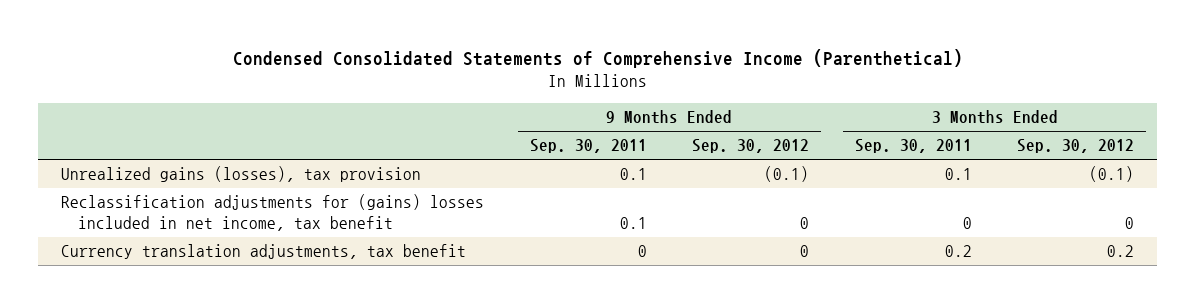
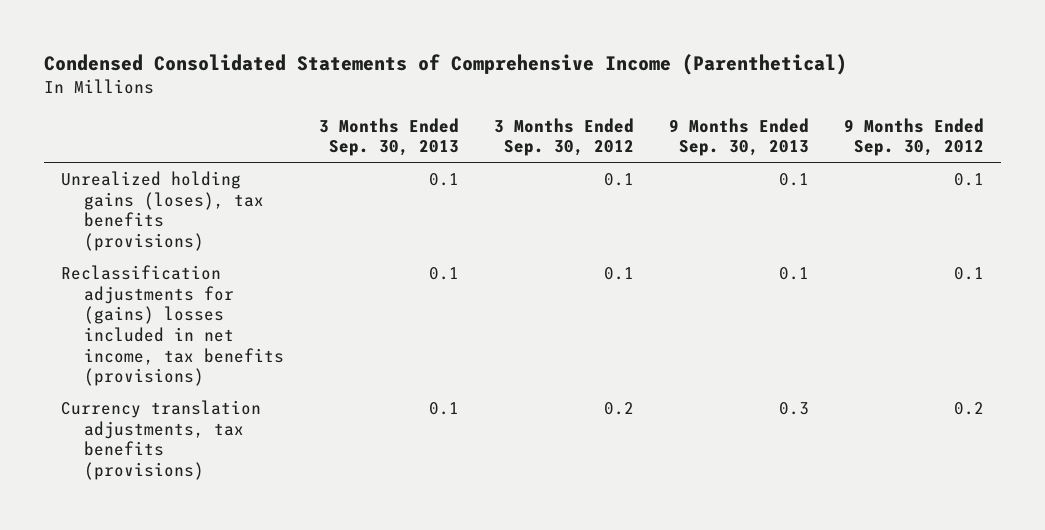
[529,139,647,154] Sep. 30, 2011 -> none
[854,139,972,154] Sep. 30, 2011 -> none
none -> [319,117,460,157] 3 Months Ended Sep. 30, 2013
none -> [668,117,809,157] 9 Months Ended Sep. 30, 2013
[60,166,421,183] Unrealized gains (losses), tax provision -> [61,170,265,251] Unrealized holding gains (loses), tax benefits (provisions)
[764,166,810,183] (0.1) -> [953,172,984,186] 0.1
[1089,166,1135,183] (0.1) -> [603,172,634,186] 0.1
[60,194,484,232] Reclassification adjustments for (gains) losses included in net income, tax benefit -> [61,264,285,387] Reclassification adjustments for (gains) losses included in net income, tax benefits (provisions)
[800,217,810,230] 0 -> [953,266,984,280] 0.1
[1125,217,1135,230] 0 -> [603,266,634,280] 0.1
[60,244,466,260] Currency translation adjustments, tax benefit -> [61,399,262,480] Currency translation adjustments, tax benefits (provisions)
[800,245,810,258] 0 -> [953,401,984,415] 0.2

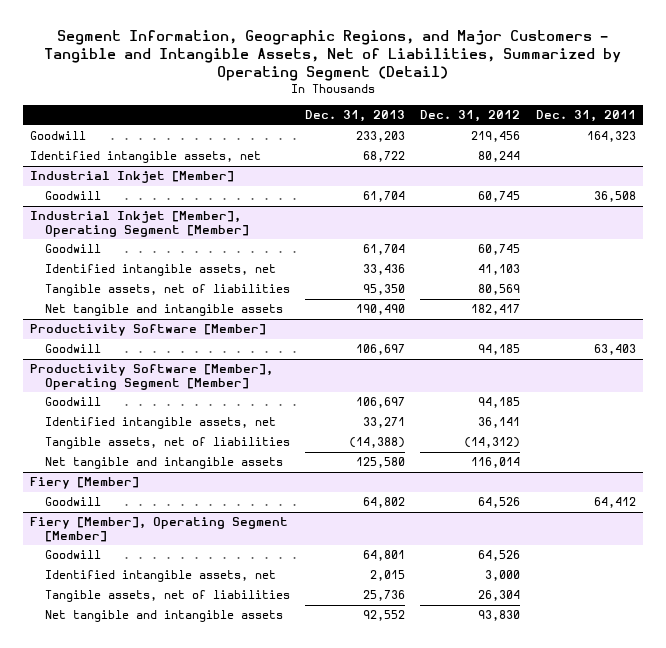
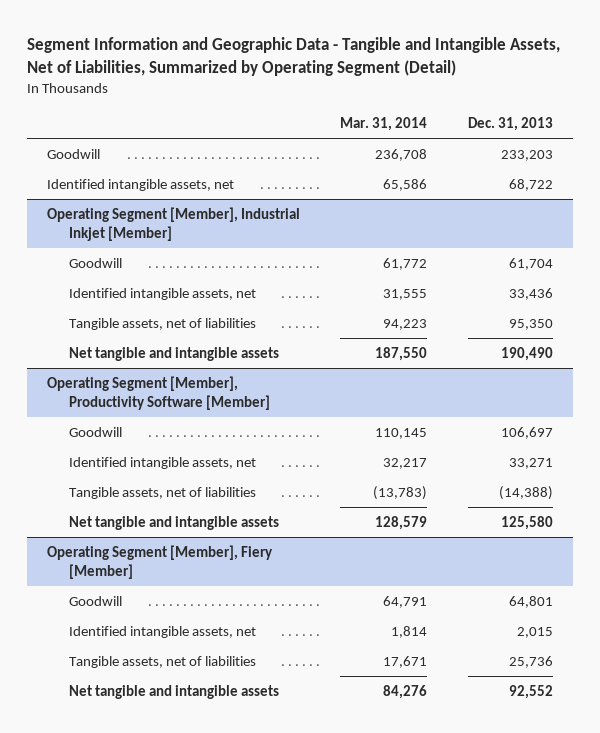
[44,30,622,82] Segment Information, Geographic Regions, and Major Customers - Tangible and Intangible Assets, Net of Liabilities, Summarized by Operating Segment (Detail) -> [27,37,561,77] Segment Information and Geographic Data - Tangible and Intangible Assets, Net of Liabilities, Summarized by Operating Segment (Detail)
[420,110,521,123] Dec. 31, 2012 -> none
[535,110,636,123] Dec. 31, 2011 -> none
none -> [340,117,428,132] Mar. 31, 2014
[30,171,235,184] Industrial Inkjet [Member] -> none
[45,191,102,201] Goodwill -> none
[30,211,250,237] Industrial Inkjet [Member], Operating Segment [Member] -> [47,207,301,241] Operating Segment [Member], Industrial Inkjet [Member]
[30,324,267,337] Productivity Software [Member] -> none
[45,344,102,354] Goodwill -> none
[30,364,274,390] Productivity Software [Member], Operating Segment [Member] -> [47,376,271,410] Operating Segment [Member], Productivity Software [Member]
[30,477,140,490] Fiery [Member] -> none
[45,497,102,507] Goodwill -> none
[30,517,289,542] Fiery [Member], Operating Segment [Member] -> [47,545,274,579] Operating Segment [Member], Fiery [Member]

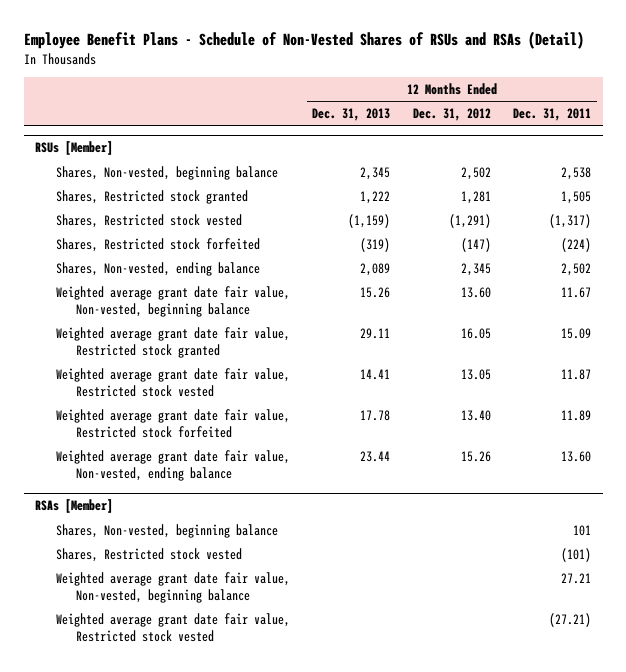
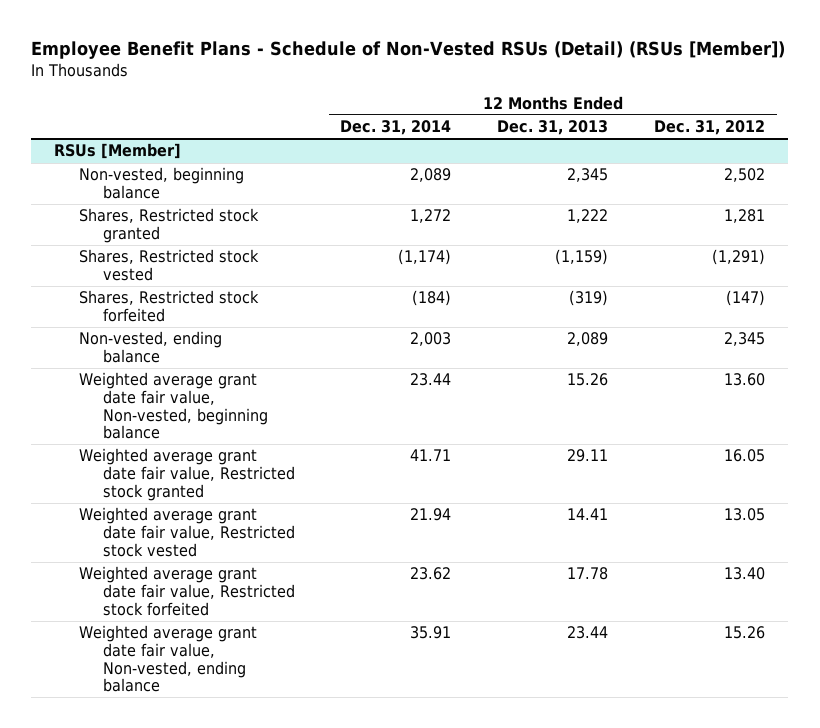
[23,31,584,50] Employee Benefit Plans - Schedule of Non-Vested Shares of RSUs and RSAs (Detail) -> [31,41,786,60] Employee Benefit Plans - Schedule of Non-Vested RSUs (Detail) (RSUs [Member])
[513,108,592,122] Dec. 31, 2011 -> none
none -> [340,120,452,136] Dec. 31, 2014
[55,165,278,180] Shares, Non-vested, beginning balance -> [78,167,244,200] Non-vested, beginning balance
[55,261,260,276] Shares, Non-vested, ending balance -> [78,331,222,364] Non-vested, ending balance
[35,499,114,514] RSAs [Member] -> none
[55,523,278,538] Shares, Non-vested, beginning balance -> none
[55,547,242,562] Shares, Restricted stock vested -> none
[55,571,290,604] Weighted average grant date fair value, Non-vested, beginning balance -> none
[55,612,290,643] Weighted average grant date fair value, Restricted stock vested -> none

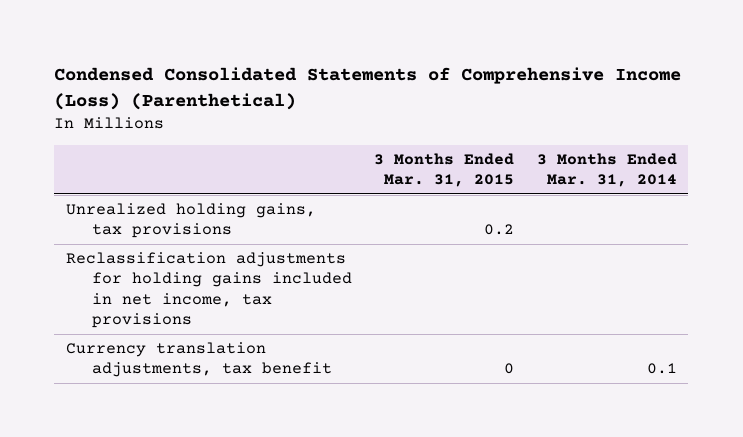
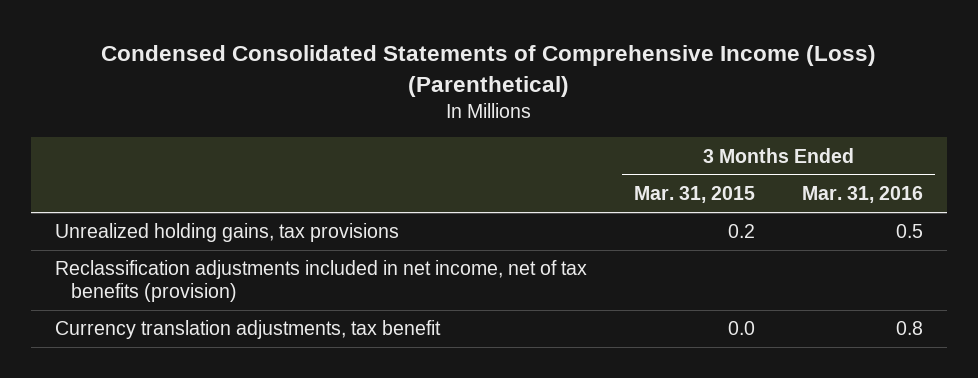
[536,152,677,188] 3 Months Ended Mar. 31, 2014 -> none
none -> [802,186,924,204] Mar. 31, 2016
[65,252,352,329] Reclassification adjustments for holding gains included in net income, tax provisions -> [54,260,587,303] Reclassification adjustments included in net income, net of tax benefits (provision)
[504,363,515,375] 0 -> [728,321,756,336] 0.0

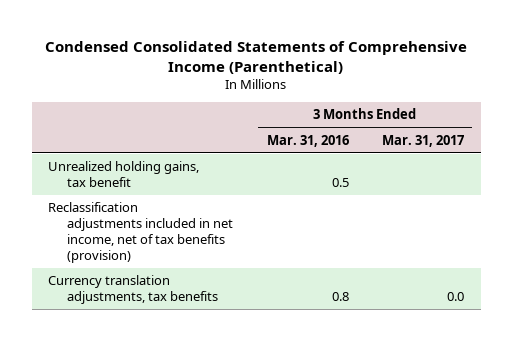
[101,45,877,97] Condensed Consolidated Statements of Comprehensive Income (Loss) (Parenthetical) -> [45,40,468,74] Condensed Consolidated Statements of Comprehensive Income (Parenthetical)
[634,186,756,204] Mar. 31, 2015 -> none
none -> [382,134,465,147] Mar. 31, 2017
[54,223,399,243] Unrealized holding gains, tax provisions -> [48,161,200,188] Unrealized holding gains, tax benefit
[54,320,441,340] Currency translation adjustments, tax benefit -> [48,275,219,305] Currency translation adjustments, tax benefits

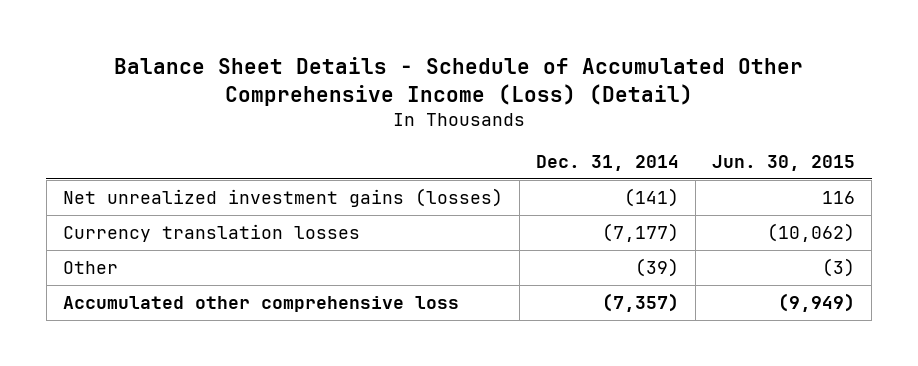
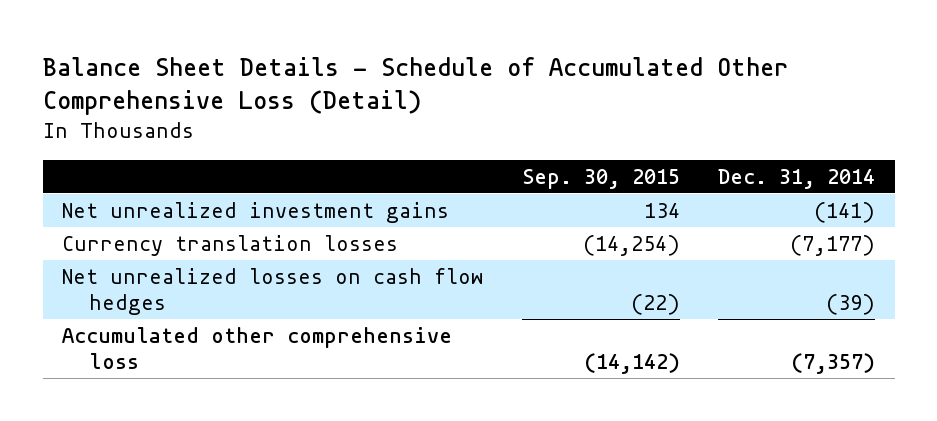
[114,57,804,106] Balance Sheet Details - Schedule of Accumulated Other Comprehensive Income (Loss) (Detail) -> [42,56,788,116] Balance Sheet Details - Schedule of Accumulated Other Comprehensive Loss (Detail)
[712,154,856,171] Jun. 30, 2015 -> none
none -> [521,168,680,189] Sep. 30, 2015
[63,187,504,207] Net unrealized investment gains (losses) -> [61,201,449,223] Net unrealized investment gains
[63,260,119,274] Other -> [61,267,483,316] Net unrealized losses on cash flow hedges

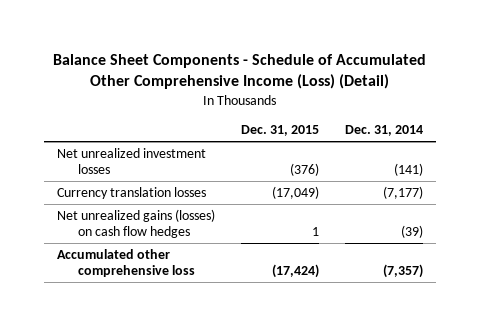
[42,56,788,116] Balance Sheet Details - Schedule of Accumulated Other Comprehensive Loss (Detail) -> [53,53,427,90] Balance Sheet Components - Schedule of Accumulated Other Comprehensive Income (Loss) (Detail)
[521,168,680,189] Sep. 30, 2015 -> none
none -> [241,125,320,137] Dec. 31, 2015
[61,201,449,223] Net unrealized investment gains -> [56,148,206,174] Net unrealized investment losses
[61,267,483,316] Net unrealized losses on cash flow hedges -> [56,209,215,238] Net unrealized gains (losses) on cash flow hedges

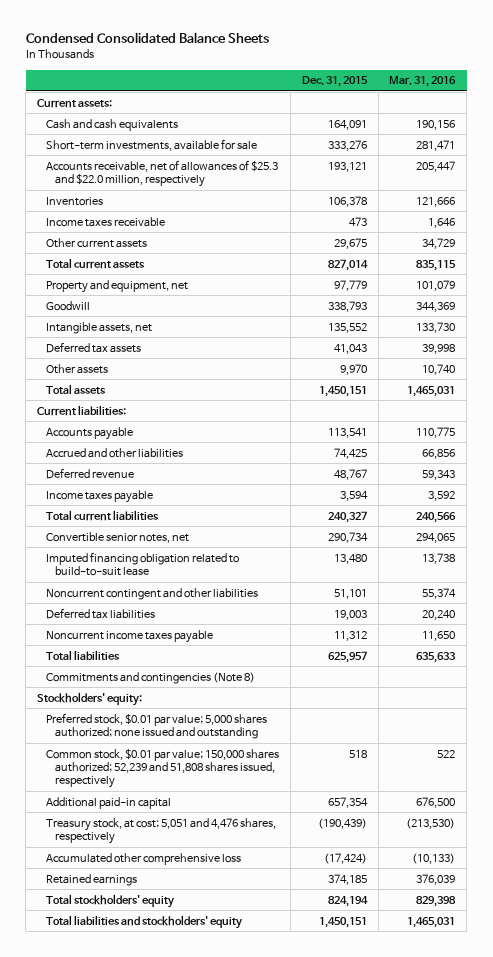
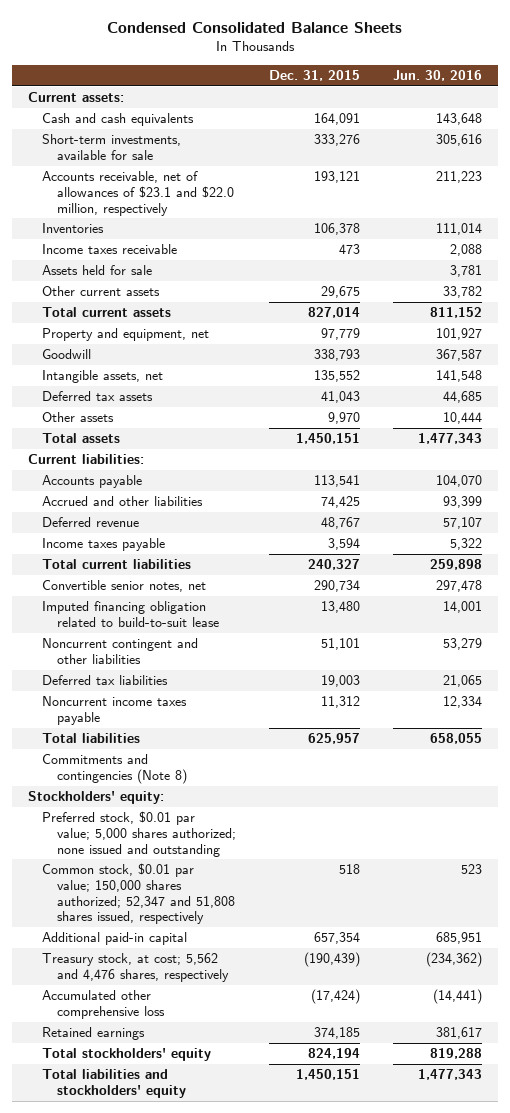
[389,76,457,88] Mar. 31, 2016 -> none
none -> [392,69,482,81] Jun. 30, 2016
[46,159,279,188] Accounts receivable, net of allowances of $25.3 and $22.0 million, respectively -> [42,171,234,216] Accounts receivable, net of allowances of $23.1 and $22.0 million, respectively
none -> [42,265,153,276] Assets held for sale
[46,748,280,789] Common stock, $0.01 par value; 150,000 shares authorized; 52,239 and 51,808 shares issued, respectively -> [42,863,235,925] Common stock, $0.01 par value; 150,000 shares authorized; 52,347 and 51,808 shares issued, respectively
[46,817,277,845] Treasury stock, at cost; 5,051 and 4,476 shares, respectively -> [42,953,229,982] Treasury stock, at cost; 5,562 and 4,476 shares, respectively

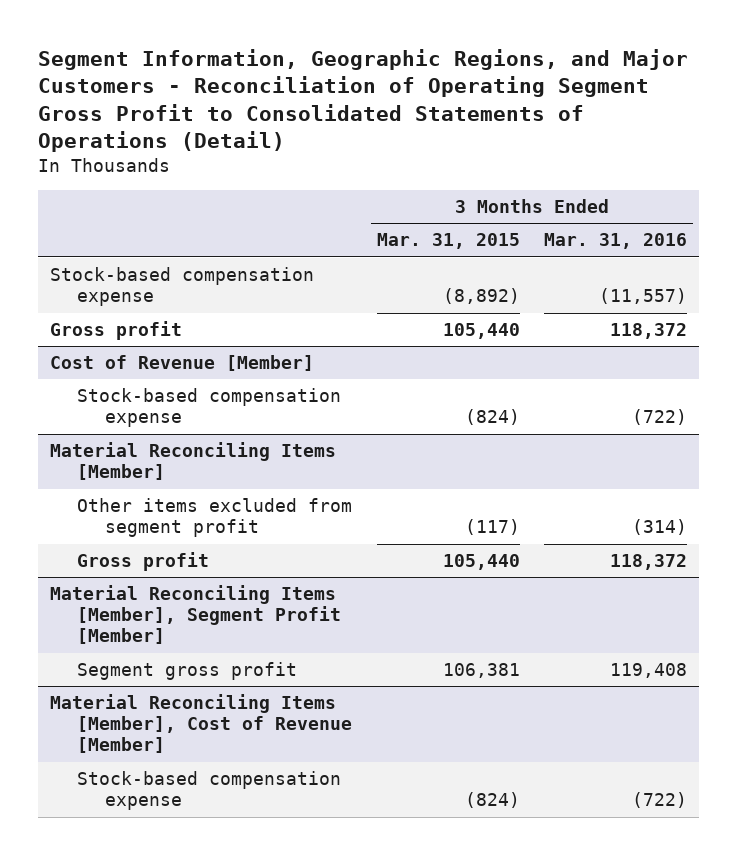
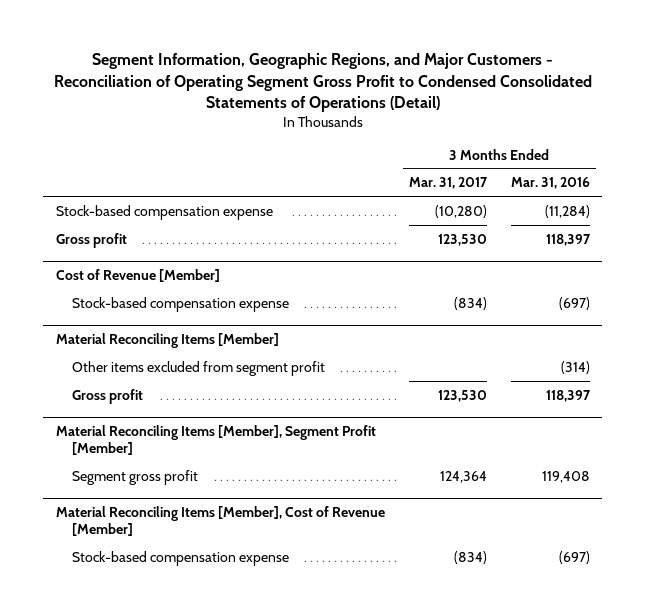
[38,48,689,153] Segment Information, Geographic Regions, and Major Customers - Reconciliation of Operating Segment Gross Profit to Consolidated Statements of Operations (Detail) -> [53,53,592,113] Segment Information, Geographic Regions, and Major Customers - Reconciliation of Operating Segment Gross Profit to Condensed Consolidated Statements of Operations (Detail)
[376,233,520,250] Mar. 31, 2015 -> none
none -> [408,177,488,190] Mar. 31, 2017
[598,288,687,305] (11,557) -> [544,204,590,218] (11,284)
[609,323,687,340] 118,372 -> [545,233,591,246] 118,397
[631,409,687,426] (722) -> [558,296,590,310] (697)
[609,554,687,571] 118,372 -> [545,389,591,402] 118,397
[631,792,687,809] (722) -> [558,550,590,564] (697)

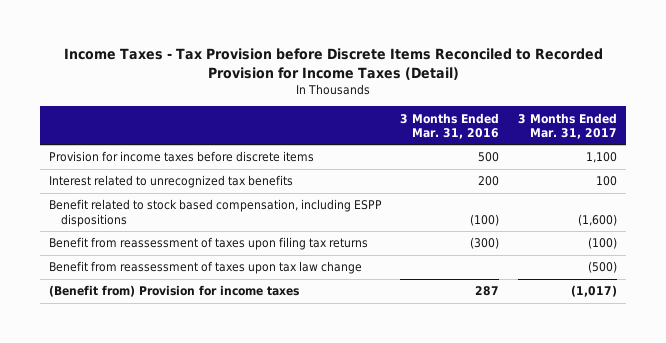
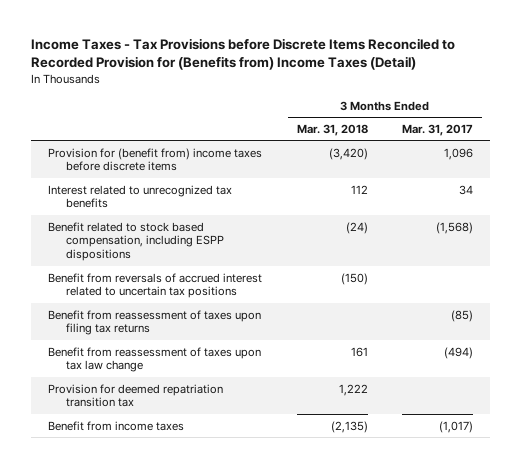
[63,47,603,80] Income Taxes - Tax Provision before Discrete Items Reconciled to Recorded Provision for Income Taxes (Detail) -> [31,38,456,71] Income Taxes - Tax Provisions before Discrete Items Reconciled to Recorded Provision for (Benefits from) Income Taxes (Detail)
[400,112,500,139] 3 Months Ended Mar. 31, 2016 -> none
none -> [296,123,368,136] Mar. 31, 2018
[48,151,314,163] Provision for income taxes before discrete items -> [48,147,263,172] Provision for (benefit from) income taxes before discrete items
[585,152,617,164] 1,100 -> [443,147,473,160] 1,096
[595,176,617,187] 100 -> [458,184,473,195] 34
[577,213,617,226] (1,600) -> [435,221,473,234] (1,568)
none -> [48,272,263,299] Benefit from reversals of accrued interest related to uncertain tax positions
[587,237,617,250] (100) -> [450,309,473,322] (85)
[587,261,617,274] (500) -> [443,346,473,359] (494)
none -> [48,383,224,408] Provision for deemed repatriation transition tax
[48,285,299,298] (Benefit from) Provision for income taxes -> [48,420,185,431] Benefit from income taxes

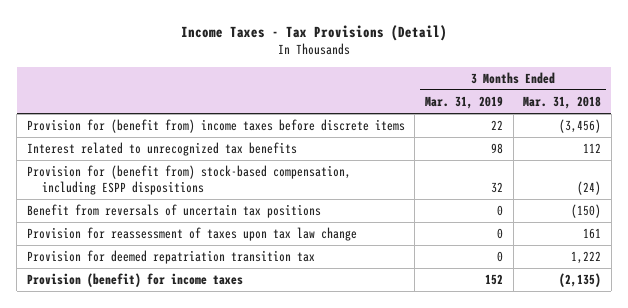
[31,38,456,71] Income Taxes - Tax Provisions before Discrete Items Reconciled to Recorded Provision for (Benefits from) Income Taxes (Detail) -> [181,24,448,41] Income Taxes - Tax Provisions (Detail)
[401,123,473,136] Mar. 31, 2017 -> none
none -> [425,96,504,110] Mar. 31, 2019
[328,147,368,160] (3,420) -> [559,119,602,134] (3,456)
[48,309,262,336] Benefit from reassessment of taxes upon filing tax returns -> none
[48,221,224,262] Benefit related to stock based compensation, including ESPP dispositions -> [26,165,351,195] Provision for (benefit from) stock-based compensation, including ESPP dispositions
[48,272,263,299] Benefit from reversals of accrued interest related to uncertain tax positions -> [26,204,321,219] Benefit from reversals of uncertain tax positions
[48,346,262,373] Benefit from reassessment of taxes upon tax law change -> [26,227,357,242] Provision for reassessment of taxes upon tax law change
[48,420,185,431] Benefit from income taxes -> [26,273,243,288] Provision (benefit) for income taxes

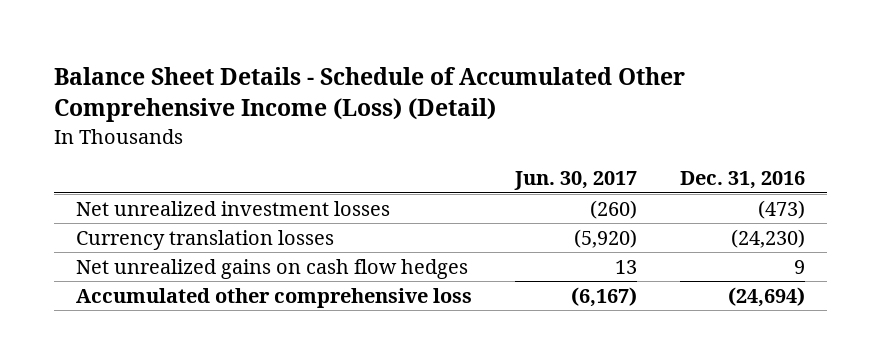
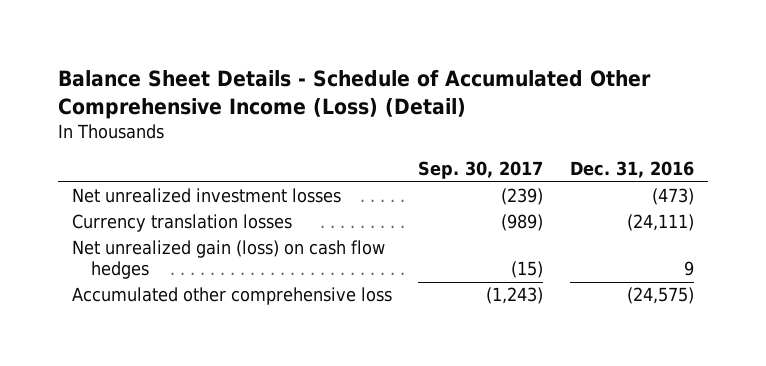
[514,171,638,191] Jun. 30, 2017 -> none
none -> [418,161,544,180] Sep. 30, 2017
[731,228,806,248] (24,230) -> [627,214,695,232] (24,111)
[75,258,468,279] Net unrealized gains on cash flow hedges -> [71,240,385,280] Net unrealized gain (loss) on cash flow hedges
[728,286,806,307] (24,694) -> [627,287,695,305] (24,575)

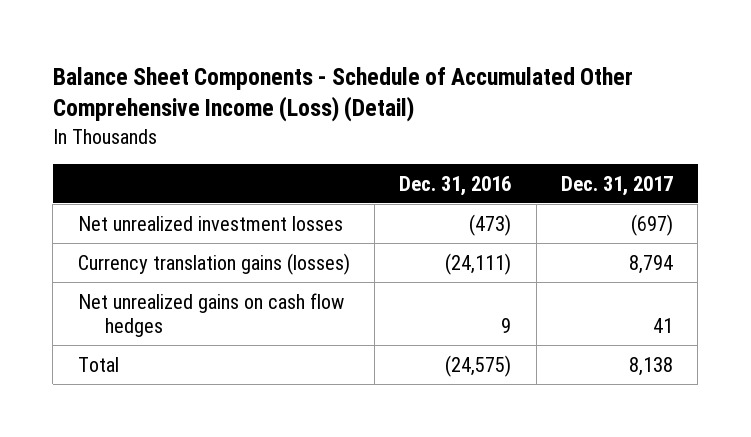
[58,69,652,119] Balance Sheet Details - Schedule of Accumulated Other Comprehensive Income (Loss) (Detail) -> [52,66,633,123] Balance Sheet Components - Schedule of Accumulated Other Comprehensive Income (Loss) (Detail)
[418,161,544,180] Sep. 30, 2017 -> none
none -> [560,175,673,196] Dec. 31, 2017
[71,214,292,233] Currency translation losses -> [77,252,350,275] Currency translation gains (losses)
[71,240,385,280] Net unrealized gain (loss) on cash flow hedges -> [77,292,344,337] Net unrealized gains on cash flow hedges
[71,287,392,306] Accumulated other comprehensive loss -> [77,356,119,372] Total

